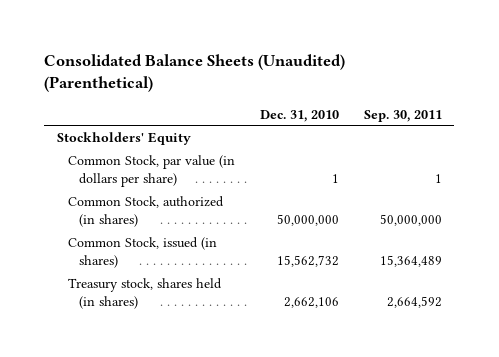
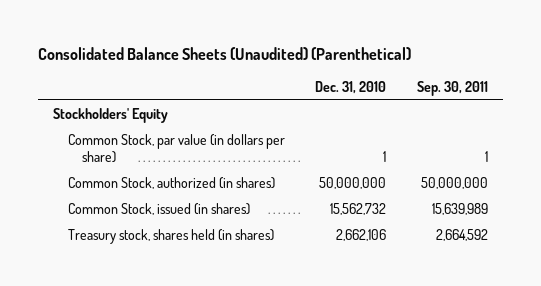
[379,255,442,268] 15,364,489 -> [431,203,488,216] 15,639,989

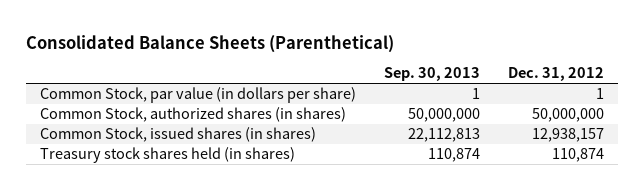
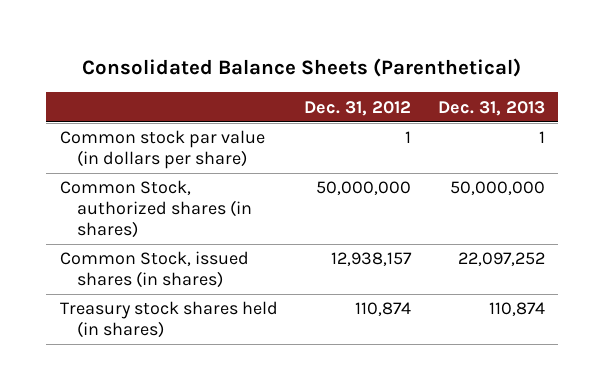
[384,67,481,82] Sep. 30, 2013 -> none
none -> [438,100,546,116] Dec. 31, 2013
[40,87,357,104] Common Stock, par value (in dollars per share) -> [59,130,265,170] Common stock par value (in dollars per share)

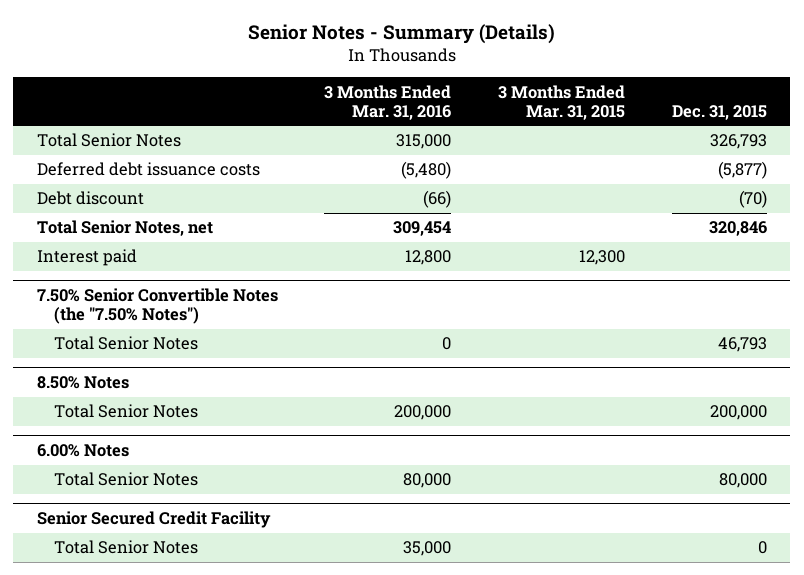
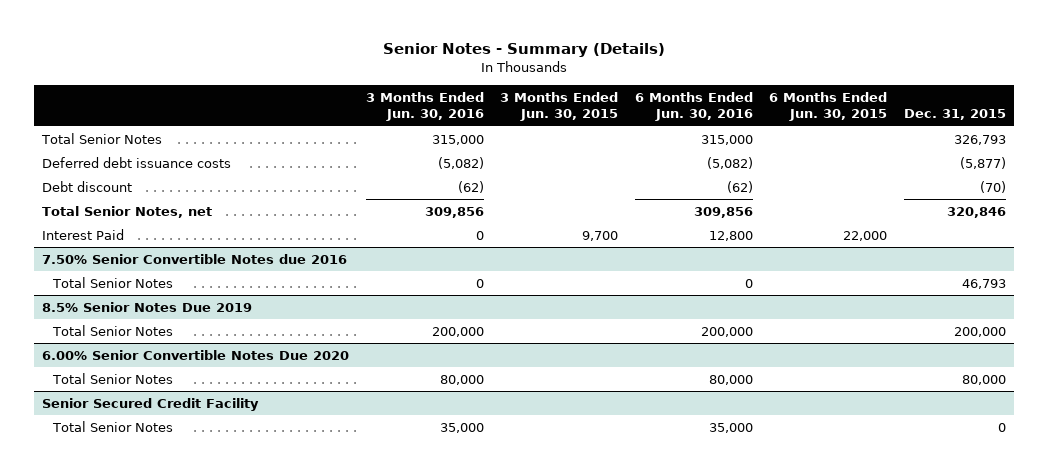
[324,84,452,120] 3 Months Ended Mar. 31, 2016 -> none
[498,84,626,120] 3 Months Ended Mar. 31, 2015 -> none
none -> [365,91,484,122] 3 Months Ended Jun. 30, 2016
none -> [500,91,619,122] 3 Months Ended Jun. 30, 2015
none -> [634,91,753,122] 6 Months Ended Jun. 30, 2016
none -> [769,91,888,122] 6 Months Ended Jun. 30, 2015
[36,249,137,267] Interest paid -> [41,228,124,240] Interest Paid
[36,287,278,324] 7.50% Senior Convertible Notes (the "7.50% Notes") -> [41,253,347,264] 7.50% Senior Convertible Notes due 2016
[36,375,129,389] 8.50% Notes -> [41,301,252,312] 8.5% Senior Notes Due 2019
[36,443,129,457] 6.00% Notes -> [41,349,349,360] 6.00% Senior Convertible Notes Due 2020

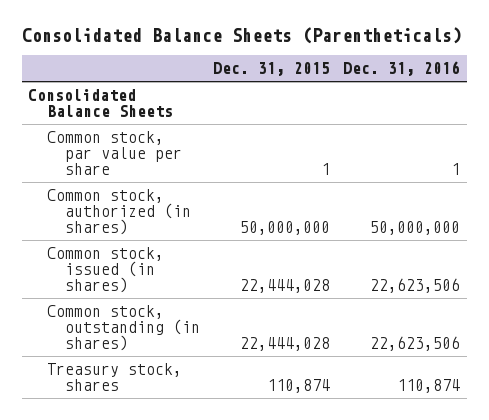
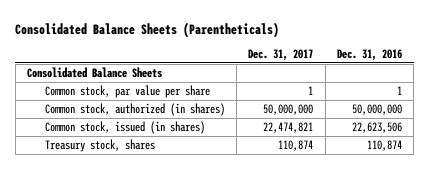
[213,62,331,77] Dec. 31, 2015 -> none
none -> [248,49,314,62] Dec. 31, 2017
[46,304,200,352] Common stock, outstanding (in shares) -> none

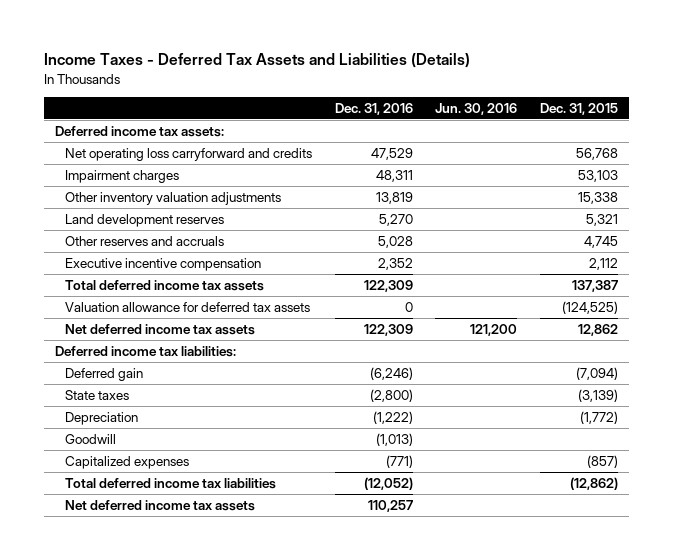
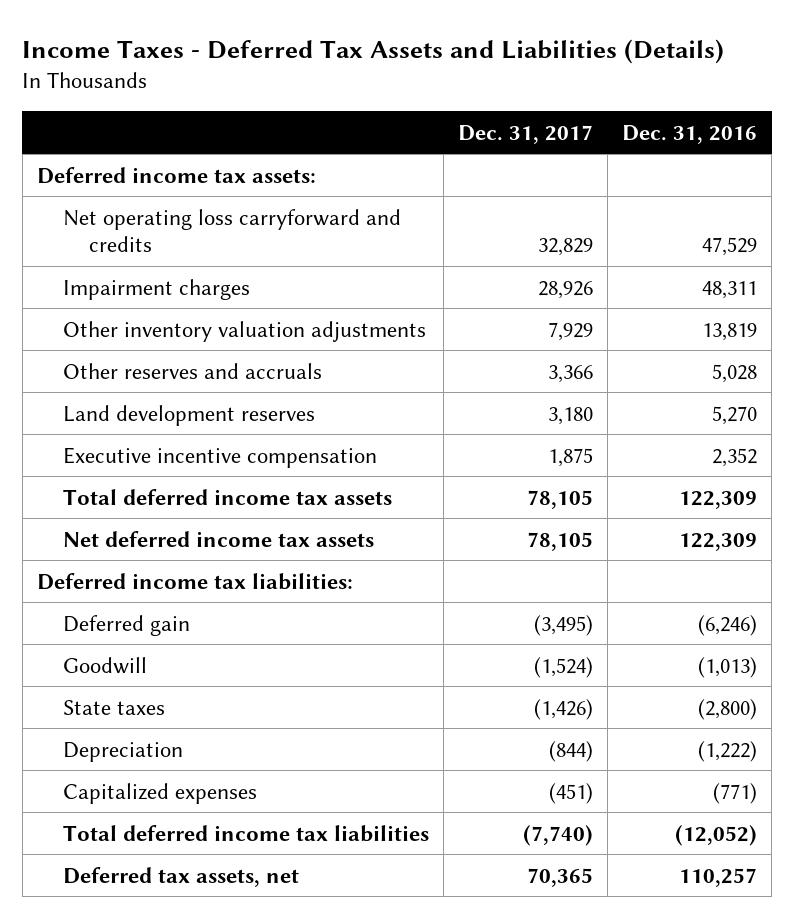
[435,103,518,116] Jun. 30, 2016 -> none
[539,103,618,116] Dec. 31, 2015 -> none
none -> [458,124,594,144] Dec. 31, 2017
[65,213,225,227] Land development reserves -> [62,404,315,426] Land development reserves
[65,301,311,312] Valuation allowance for deferred tax assets -> none
[65,433,117,444] Goodwill -> [62,656,147,674] Goodwill
[65,499,256,511] Net deferred income tax assets -> [62,866,299,887] Deferred tax assets, net

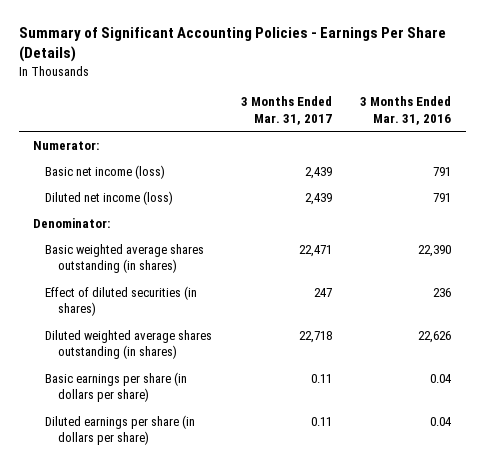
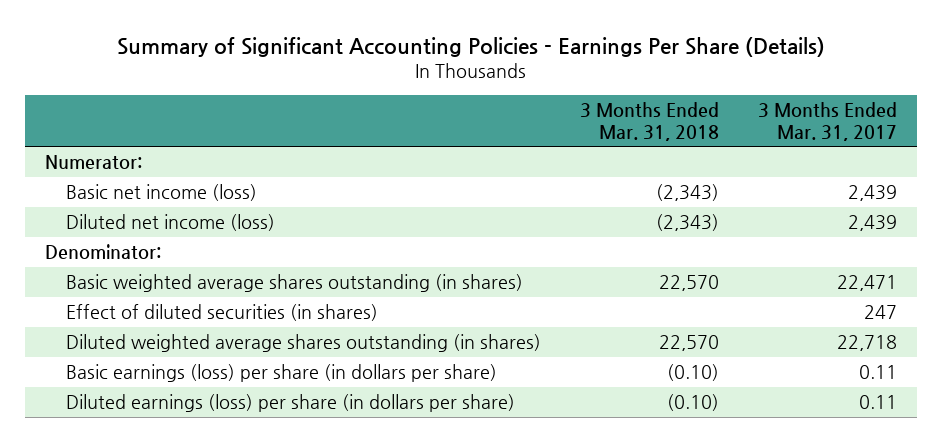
[360,96,452,125] 3 Months Ended Mar. 31, 2016 -> none
none -> [579,102,719,141] 3 Months Ended Mar. 31, 2018
[45,371,188,403] Basic earnings per share (in dollars per share) -> [65,364,497,383] Basic earnings (loss) per share (in dollars per share)
[45,414,196,446] Diluted earnings per share (in dollars per share) -> [65,394,515,413] Diluted earnings (loss) per share (in dollars per share)

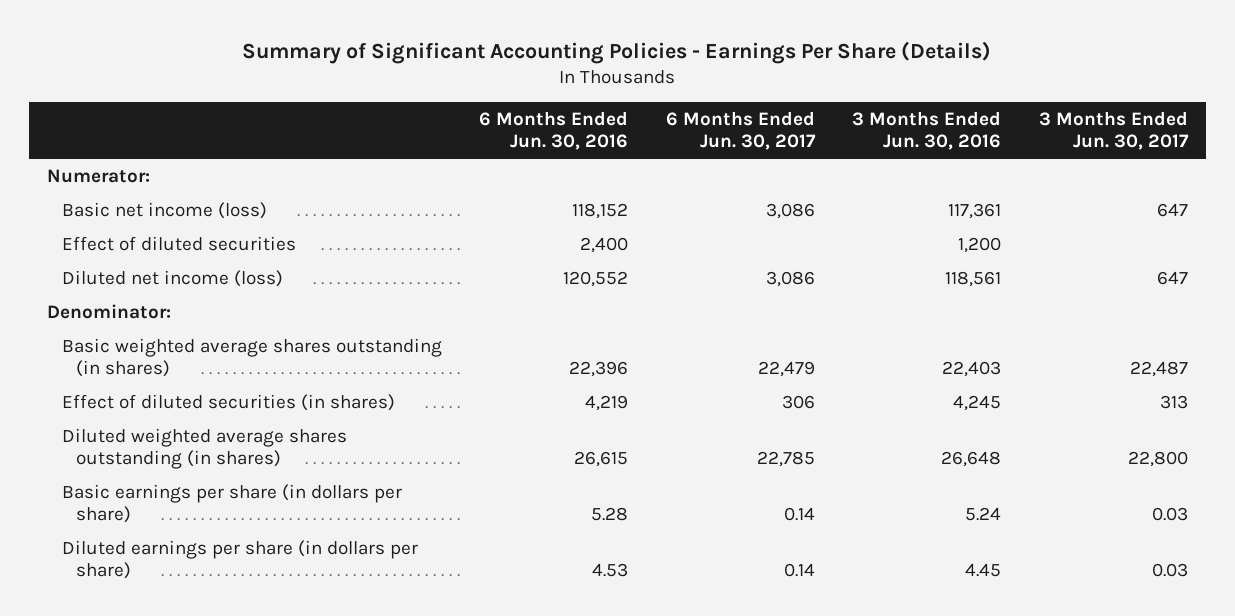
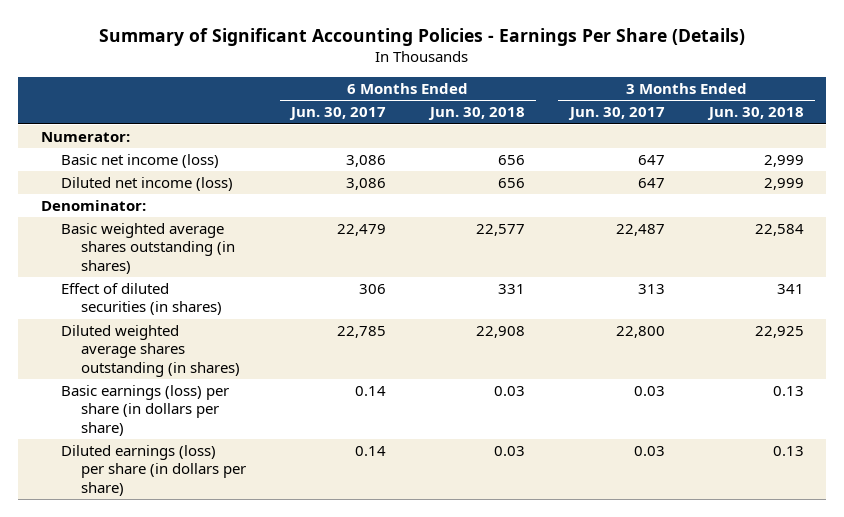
[479,110,629,151] 6 Months Ended Jun. 30, 2016 -> none
[852,110,1002,151] 3 Months Ended Jun. 30, 2016 -> none
none -> [428,107,526,121] Jun. 30, 2018
none -> [706,107,804,121] Jun. 30, 2018
[61,235,296,251] Effect of diluted securities -> none
[61,483,402,524] Basic earnings per share (in dollars per share) -> [60,385,229,436] Basic earnings (loss) per share (in dollars per share)
[61,539,418,580] Diluted earnings per share (in dollars per share) -> [60,445,247,496] Diluted earnings (loss) per share (in dollars per share)

